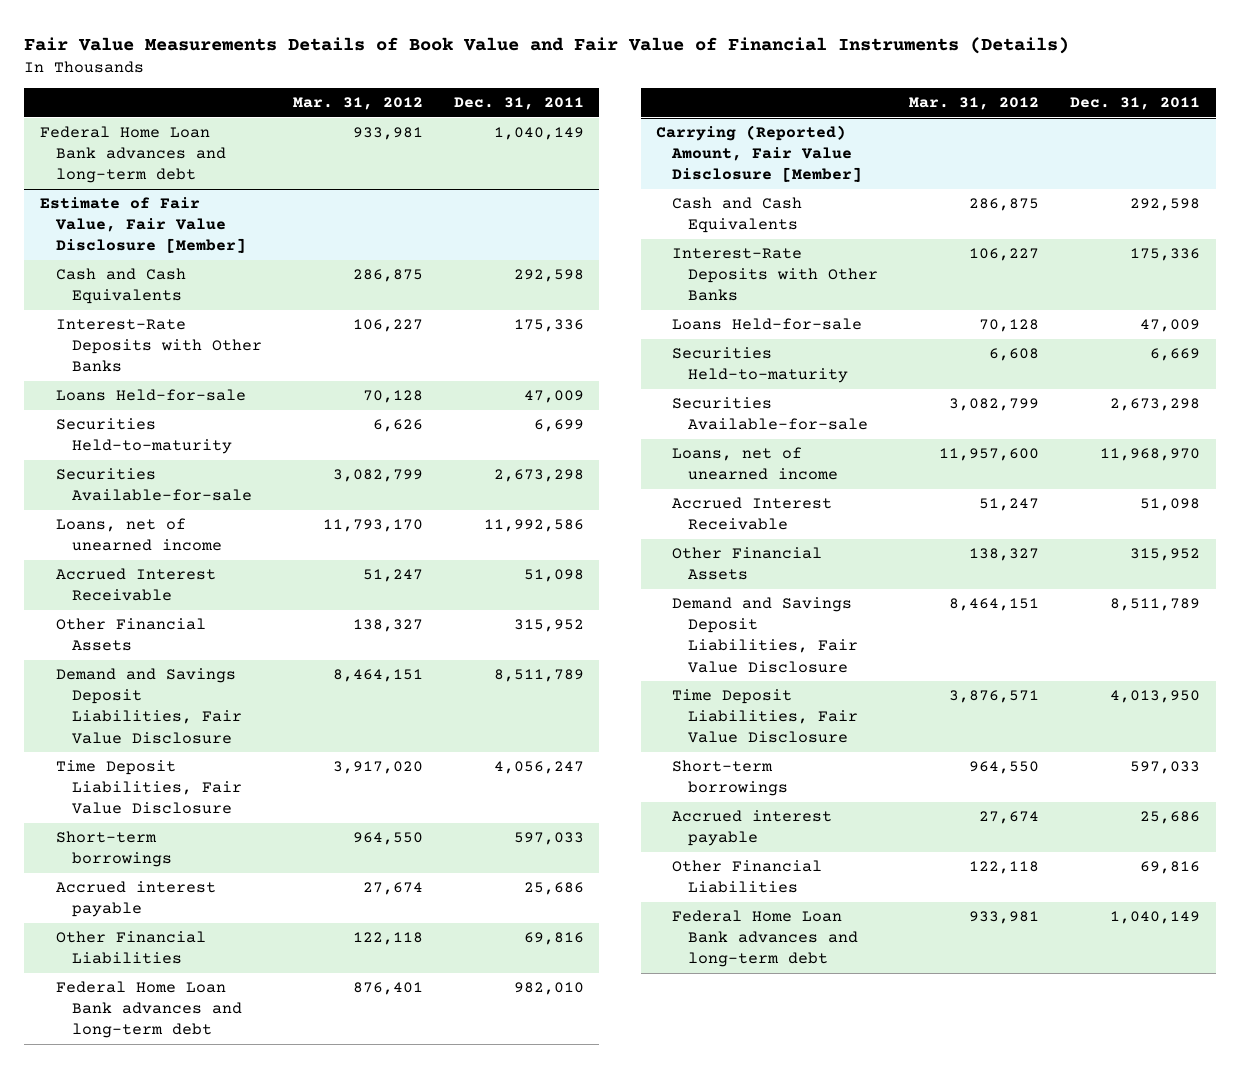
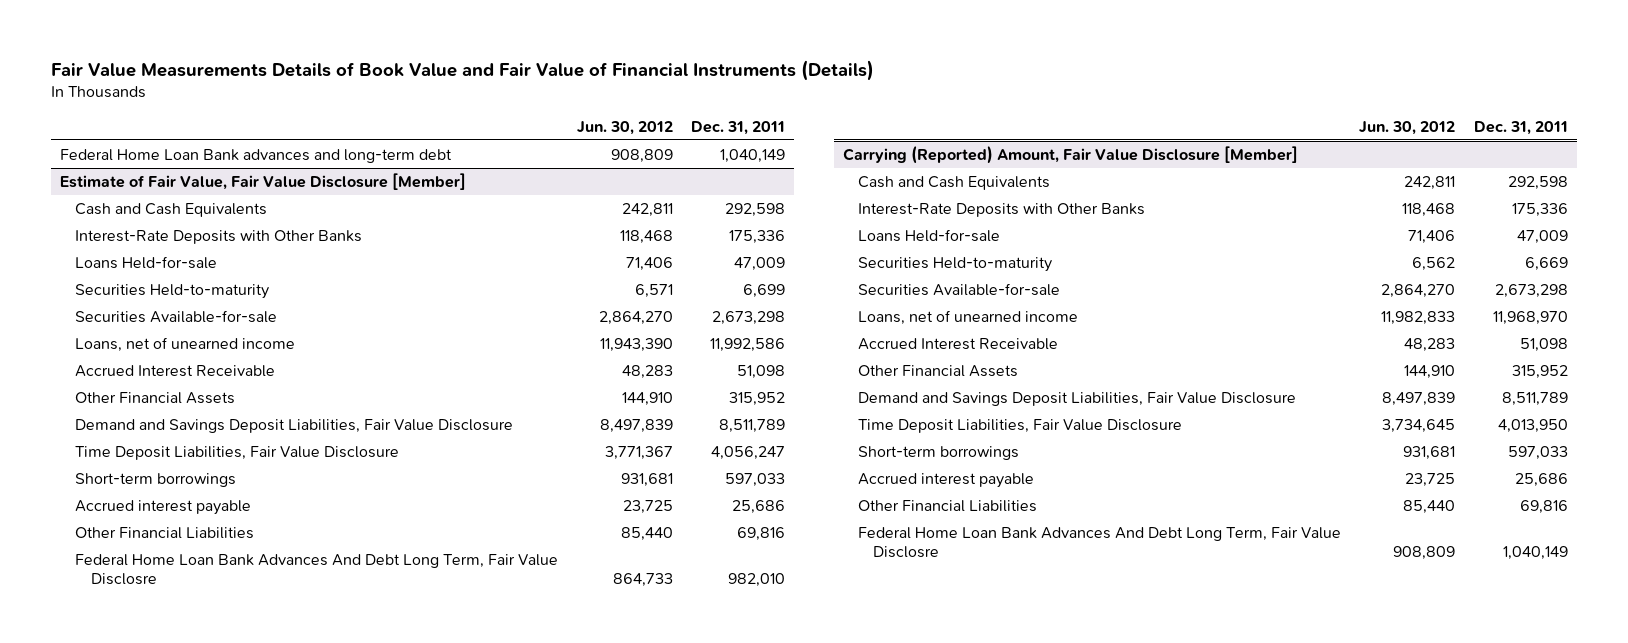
[293,97,424,111] Mar. 31, 2012 -> none
none -> [576,120,673,135] Jun. 30, 2012
[55,981,243,1039] Federal Home Loan Bank advances and long-term debt -> [75,553,559,585] Federal Home Loan Bank Advances And Debt Long Term, Fair Value Disclosre
[672,910,859,968] Federal Home Loan Bank advances and long-term debt -> [858,526,1342,558] Federal Home Loan Bank Advances And Debt Long Term, Fair Value Disclosre

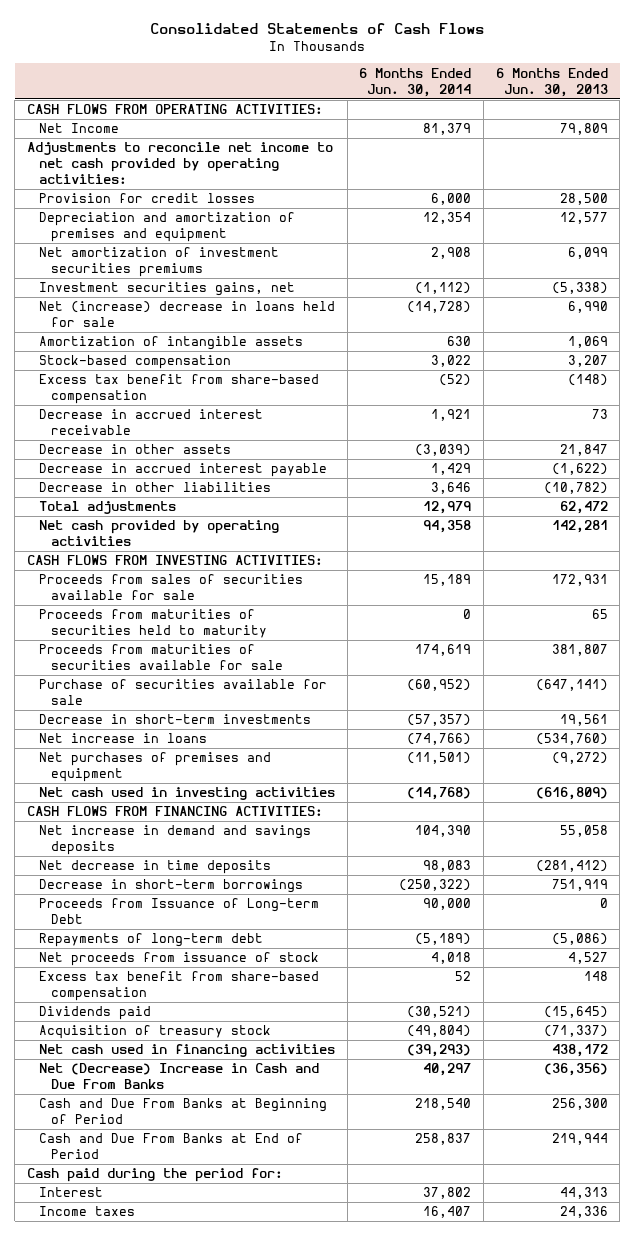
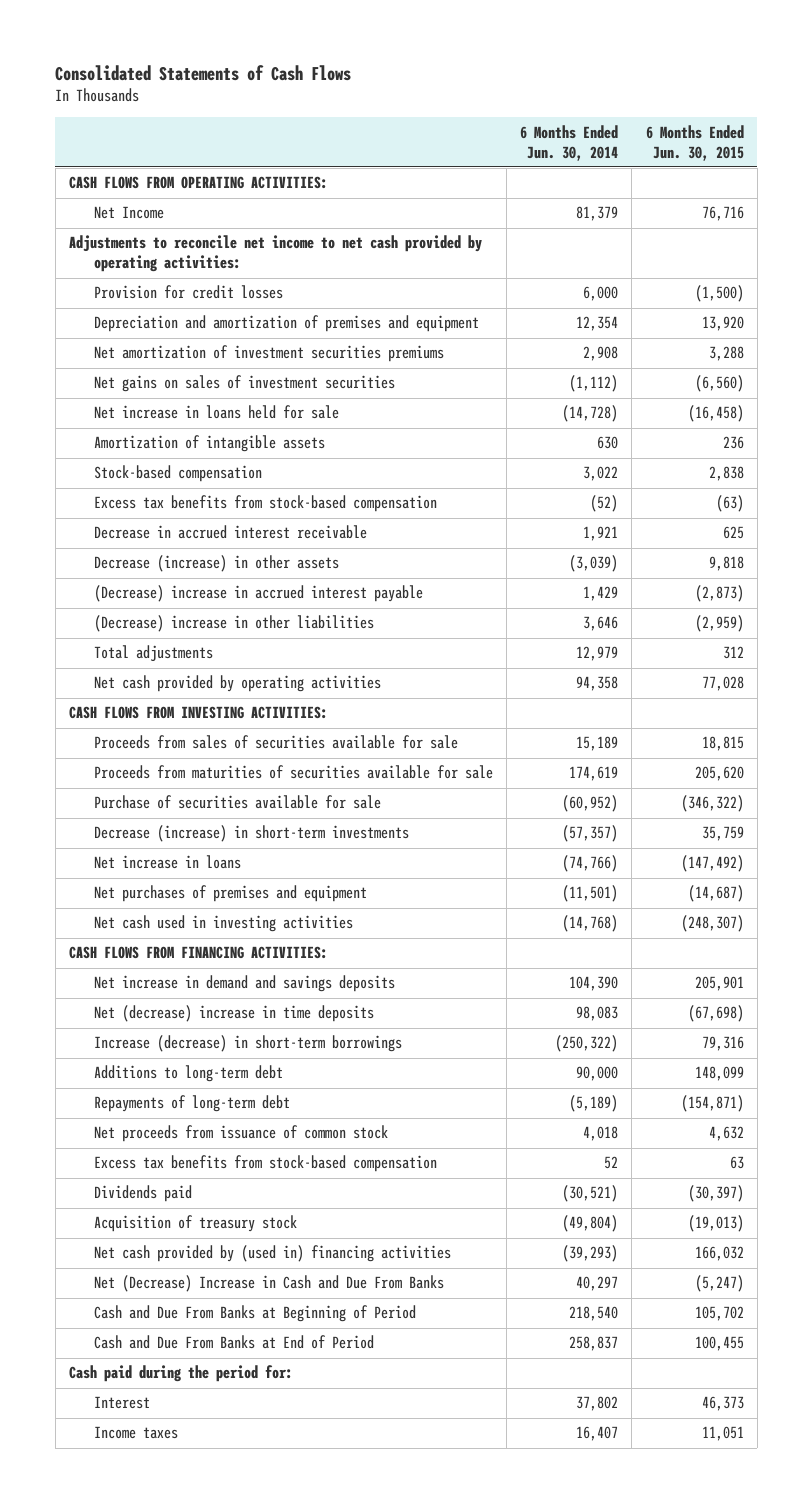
[495,67,608,97] 6 Months Ended Jun. 30, 2013 -> none
none -> [645,124,744,161] 6 Months Ended Jun. 30, 2015
[39,282,296,297] Investment securities gains, net -> [93,375,395,393] Net gains on sales of investment securities
[39,301,336,328] Net (increase) decrease in loans held for sale -> [93,405,339,420] Net increase in loans held for sale
[39,374,320,405] Excess tax benefit from share-based compensation -> [93,495,437,513] Excess tax benefits from stock-based compensation
[39,444,232,455] Decrease in other assets -> [93,555,339,573] Decrease (increase) in other assets
[39,463,328,478] Decrease in accrued interest payable -> [93,585,423,603] (Decrease) increase in accrued interest payable
[39,482,272,493] Decrease in other liabilities -> [93,615,374,633] (Decrease) increase in other liabilities
[39,609,268,639] Proceeds from maturities of securities held to maturity -> none
[39,714,312,725] Decrease in short-term investments -> [93,825,409,843] Decrease (increase) in short-term investments
[39,860,272,875] Net decrease in time deposits -> [93,1005,374,1023] Net (decrease) increase in time deposits
[39,879,304,894] Decrease in short-term borrowings -> [93,1035,402,1053] Increase (decrease) in short-term borrowings
[39,898,320,925] Proceeds from Issuance of Long-term Debt -> [93,1065,283,1083] Additions to long-term debt
[39,952,320,967] Net proceeds from issuance of stock -> [93,1125,388,1143] Net proceeds from issuance of common stock
[39,971,320,1002] Excess tax benefit from share-based compensation -> [93,1155,437,1173] Excess tax benefits from stock-based compensation
[39,1044,336,1058] Net cash used in financing activities -> [93,1245,451,1263] Net cash provided by (used in) financing activities

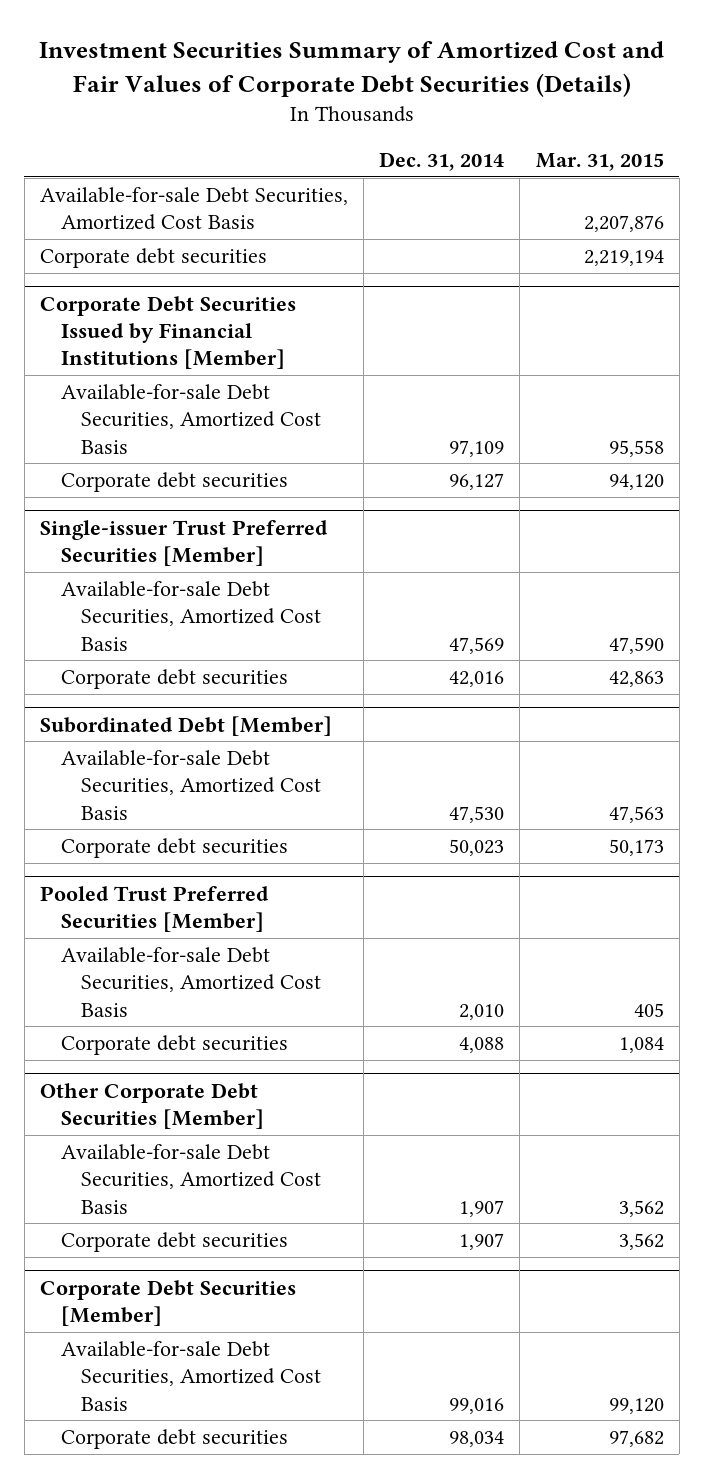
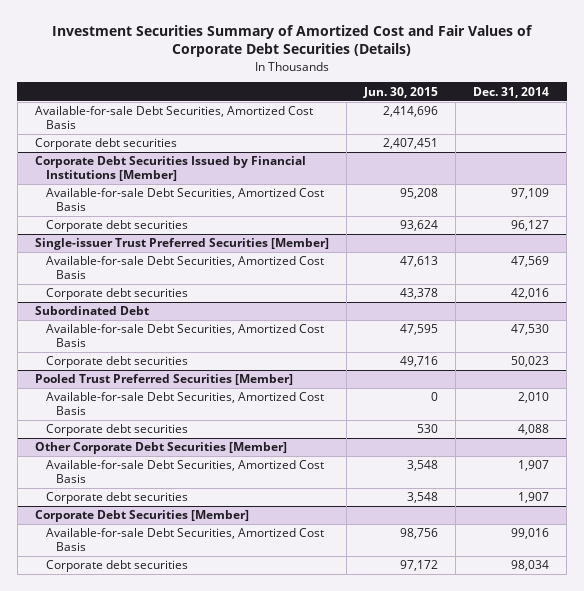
[535,153,664,172] Mar. 31, 2015 -> none
none -> [363,86,439,98] Jun. 30, 2015
[39,715,332,736] Subordinated Debt [Member] -> [34,306,149,316] Subordinated Debt

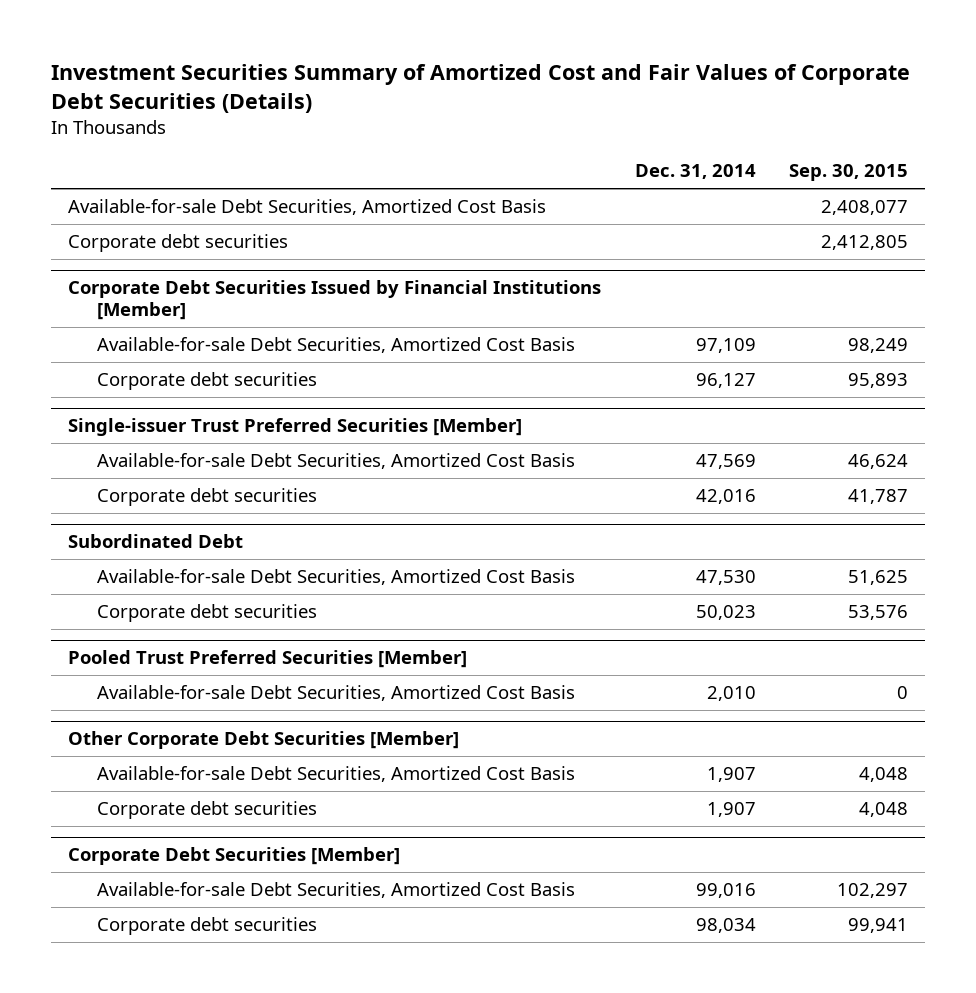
[363,86,439,98] Jun. 30, 2015 -> none
none -> [788,164,908,182] Sep. 30, 2015
[45,424,188,437] Corporate debt securities -> none

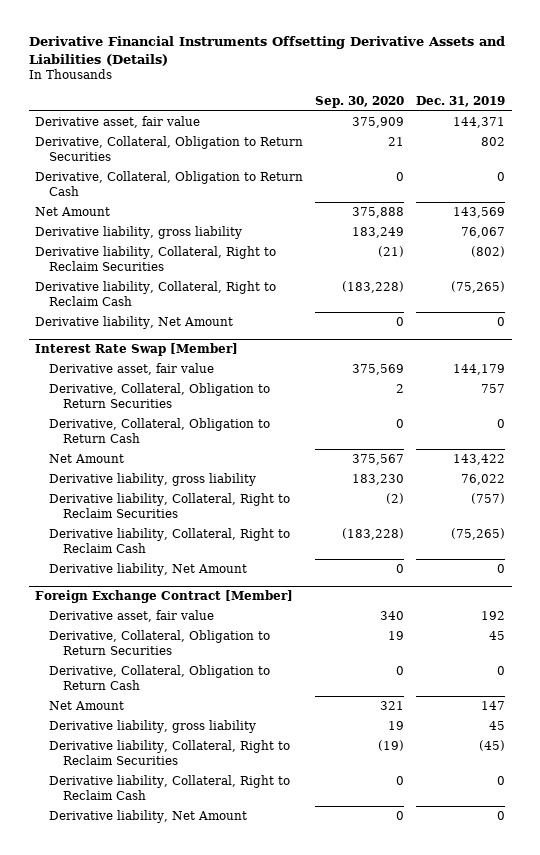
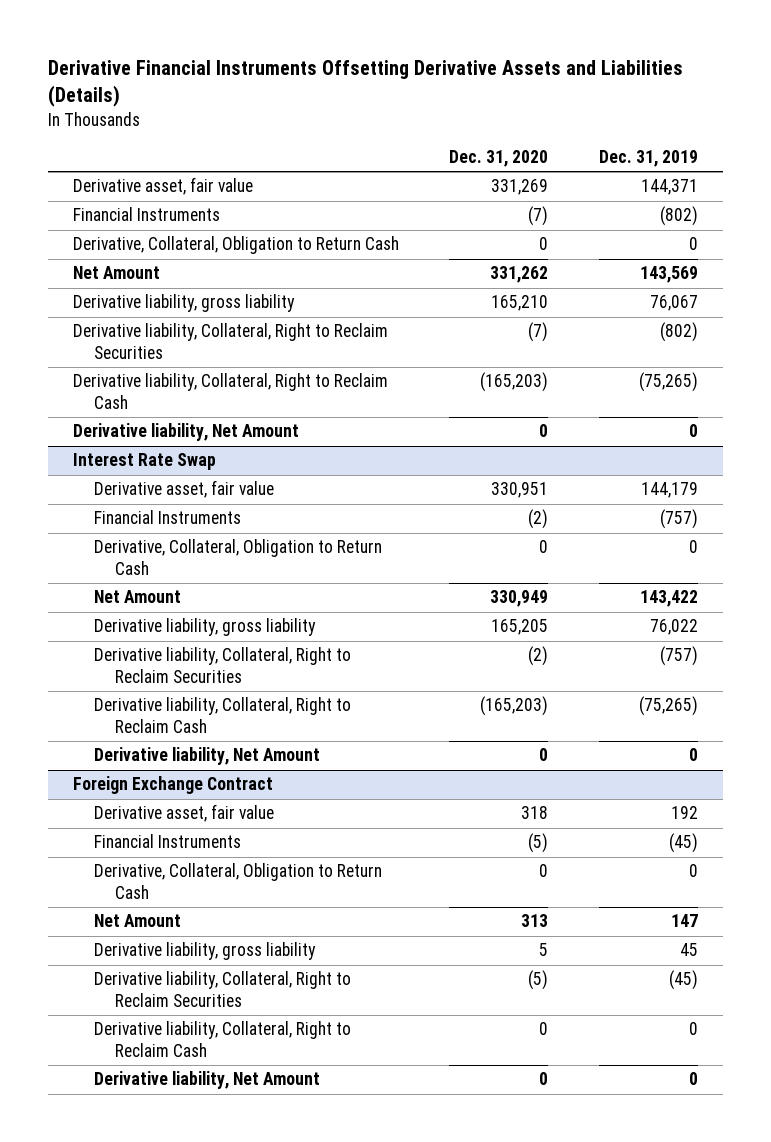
[315,95,405,108] Sep. 30, 2020 -> none
none -> [449,150,549,168] Dec. 31, 2020
[34,136,303,161] Derivative, Collateral, Obligation to Return Securities -> none
none -> [72,207,220,222] Financial Instruments
[34,343,238,357] Interest Rate Swap [Member] -> [72,453,216,471] Interest Rate Swap
[48,383,270,408] Derivative, Collateral, Obligation to Return Securities -> none
none -> [94,510,242,525] Financial Instruments
[34,590,293,604] Foreign Exchange Contract [Member] -> [72,776,273,795] Foreign Exchange Contract
[48,630,270,655] Derivative, Collateral, Obligation to Return Securities -> none
none -> [94,834,242,849] Financial Instruments

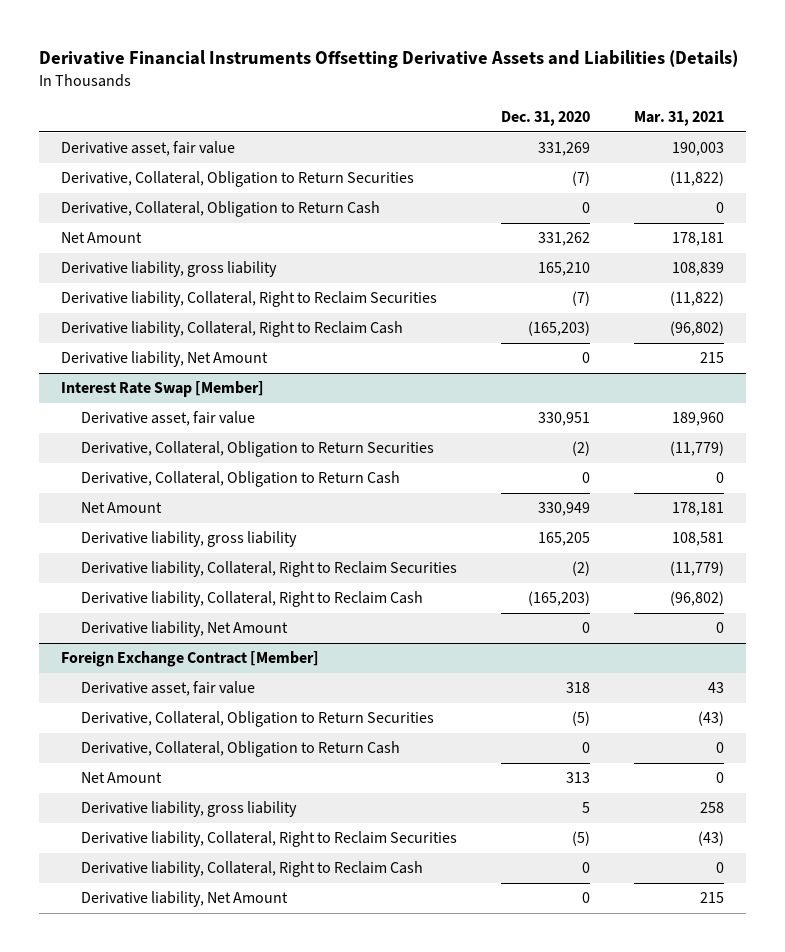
[598,150,698,168] Dec. 31, 2019 -> none
none -> [633,110,724,126] Mar. 31, 2021
[72,207,220,222] Financial Instruments -> [61,171,415,188] Derivative, Collateral, Obligation to Return Securities
[72,453,216,471] Interest Rate Swap -> [61,381,265,398] Interest Rate Swap [Member]
[94,510,242,525] Financial Instruments -> [81,441,435,458] Derivative, Collateral, Obligation to Return Securities
[72,776,273,795] Foreign Exchange Contract -> [61,651,320,668] Foreign Exchange Contract [Member]
[94,834,242,849] Financial Instruments -> [81,711,435,728] Derivative, Collateral, Obligation to Return Securities

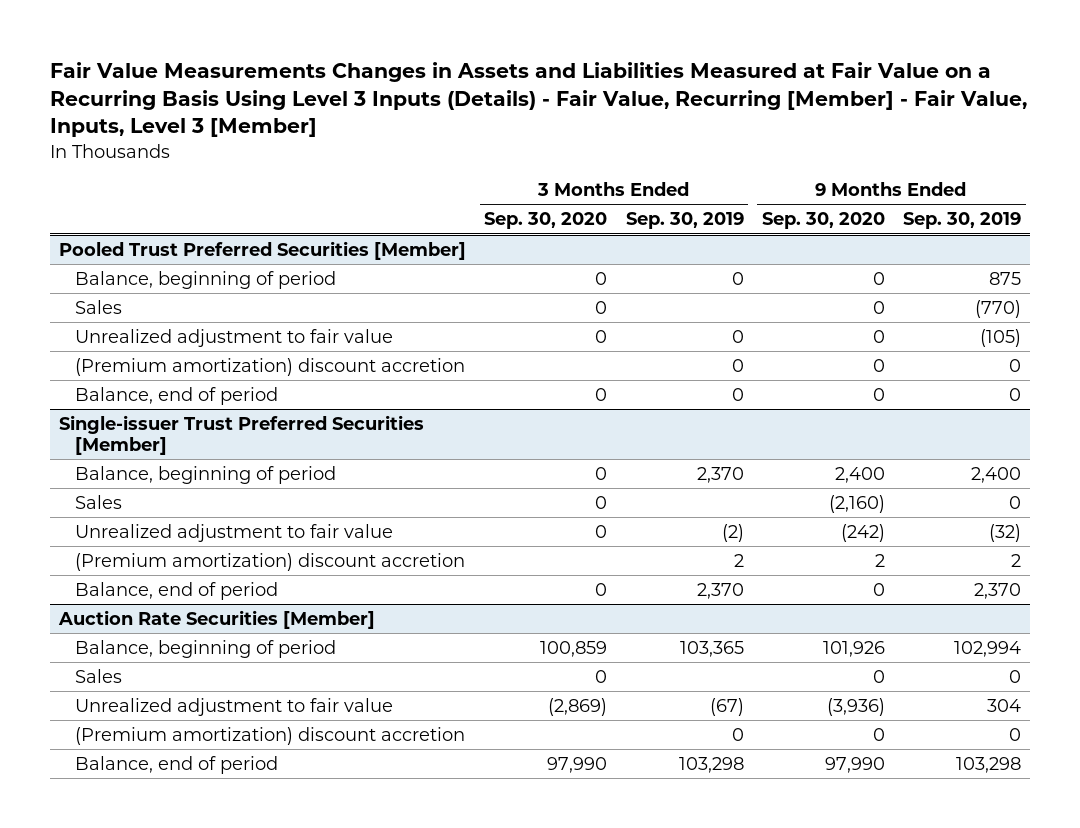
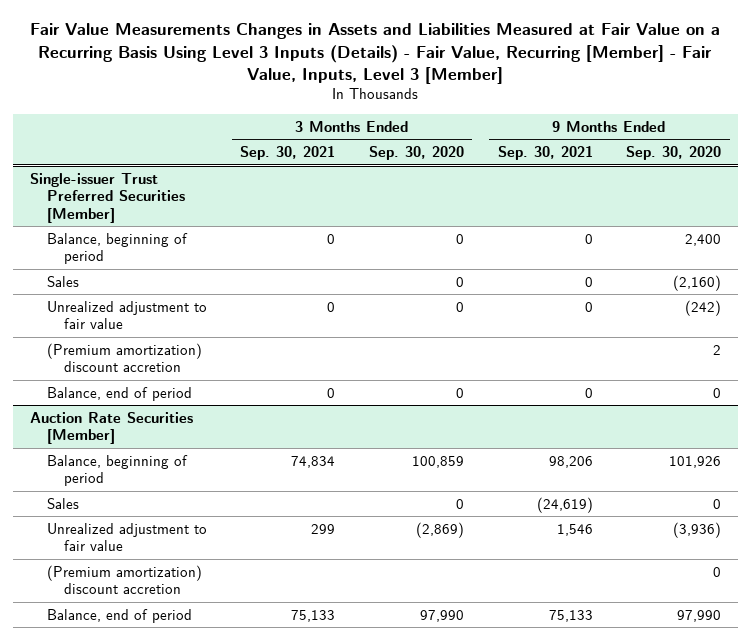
[625,212,744,230] Sep. 30, 2019 -> none
[903,212,1022,230] Sep. 30, 2019 -> none
none -> [240,146,336,161] Sep. 30, 2021
none -> [497,146,593,161] Sep. 30, 2021
[59,240,467,260] Pooled Trust Preferred Securities [Member] -> none
[75,270,337,289] Balance, beginning of period -> none
[75,299,123,314] Sales -> none
[75,328,394,347] Unrealized adjustment to fair value -> none
[75,357,466,376] (Premium amortization) discount accretion -> none
[75,386,279,405] Balance, end of period -> none

